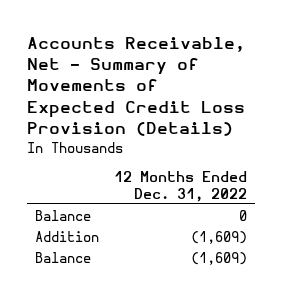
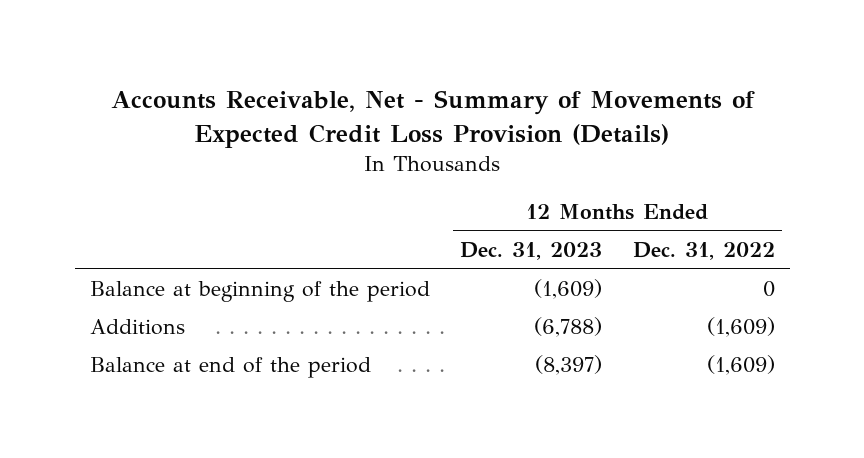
none -> [460,241,603,260] Dec. 31, 2023
[34,209,91,221] Balance -> [89,280,430,302] Balance at beginning of the period
[34,230,99,242] Addition -> [89,318,185,335] Additions
[34,251,91,263] Balance -> [89,356,371,378] Balance at end of the period

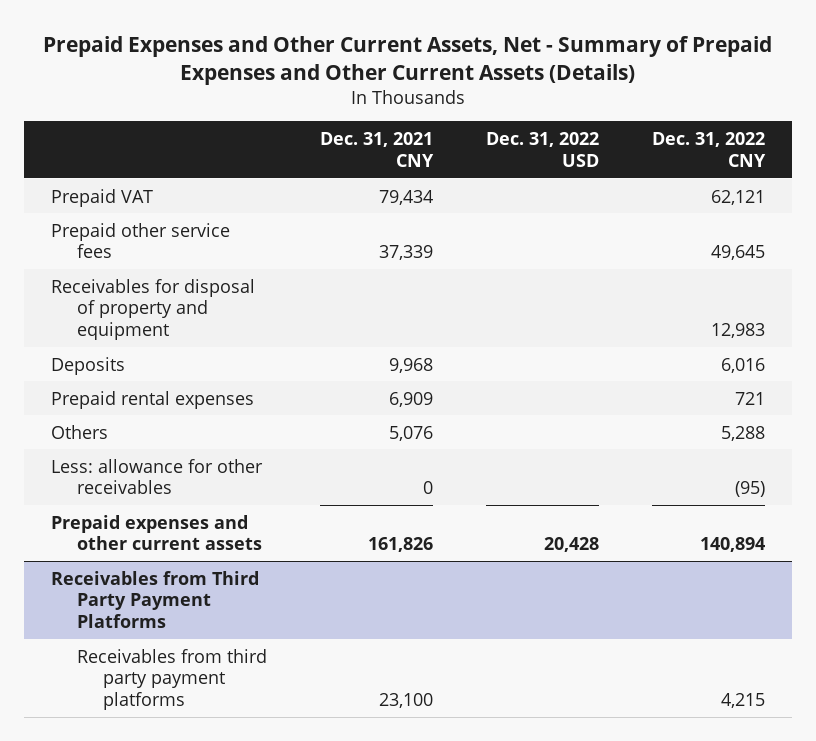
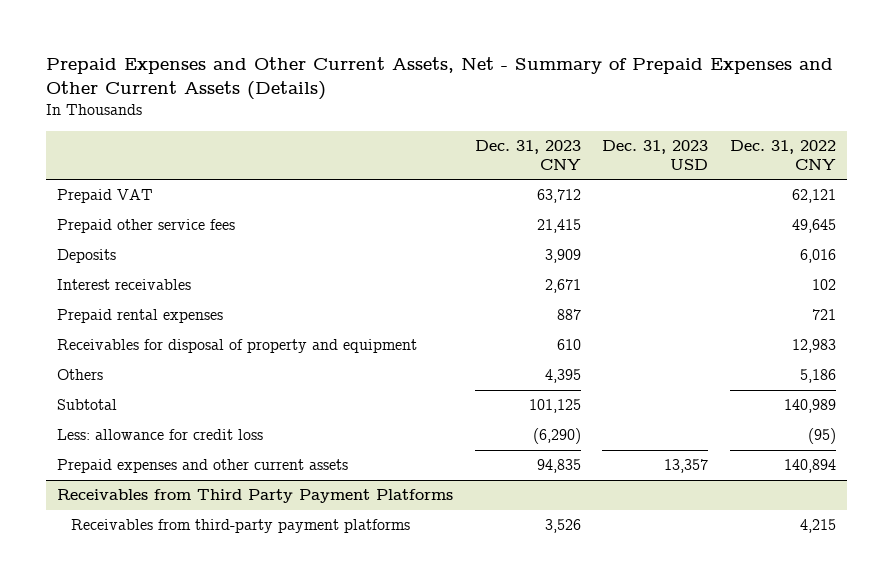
[319,132,434,167] Dec. 31, 2021 CNY -> none
[486,132,600,167] Dec. 31, 2022 USD -> none
none -> [474,139,581,170] Dec. 31, 2023 CNY
none -> [602,139,709,170] Dec. 31, 2023 USD
none -> [57,279,192,291] Interest receivables
[50,278,255,341] Receivables for disposal of property and equipment -> [57,339,418,354] Receivables for disposal of property and equipment
[721,425,766,441] 5,288 -> [799,369,836,384] 5,186
none -> [57,399,118,411] Subtotal
[50,458,263,495] Less: allowance for other receivables -> [57,429,264,441] Less: allowance for credit loss
[76,648,267,711] Receivables from third party payment platforms -> [71,519,411,534] Receivables from third-party payment platforms

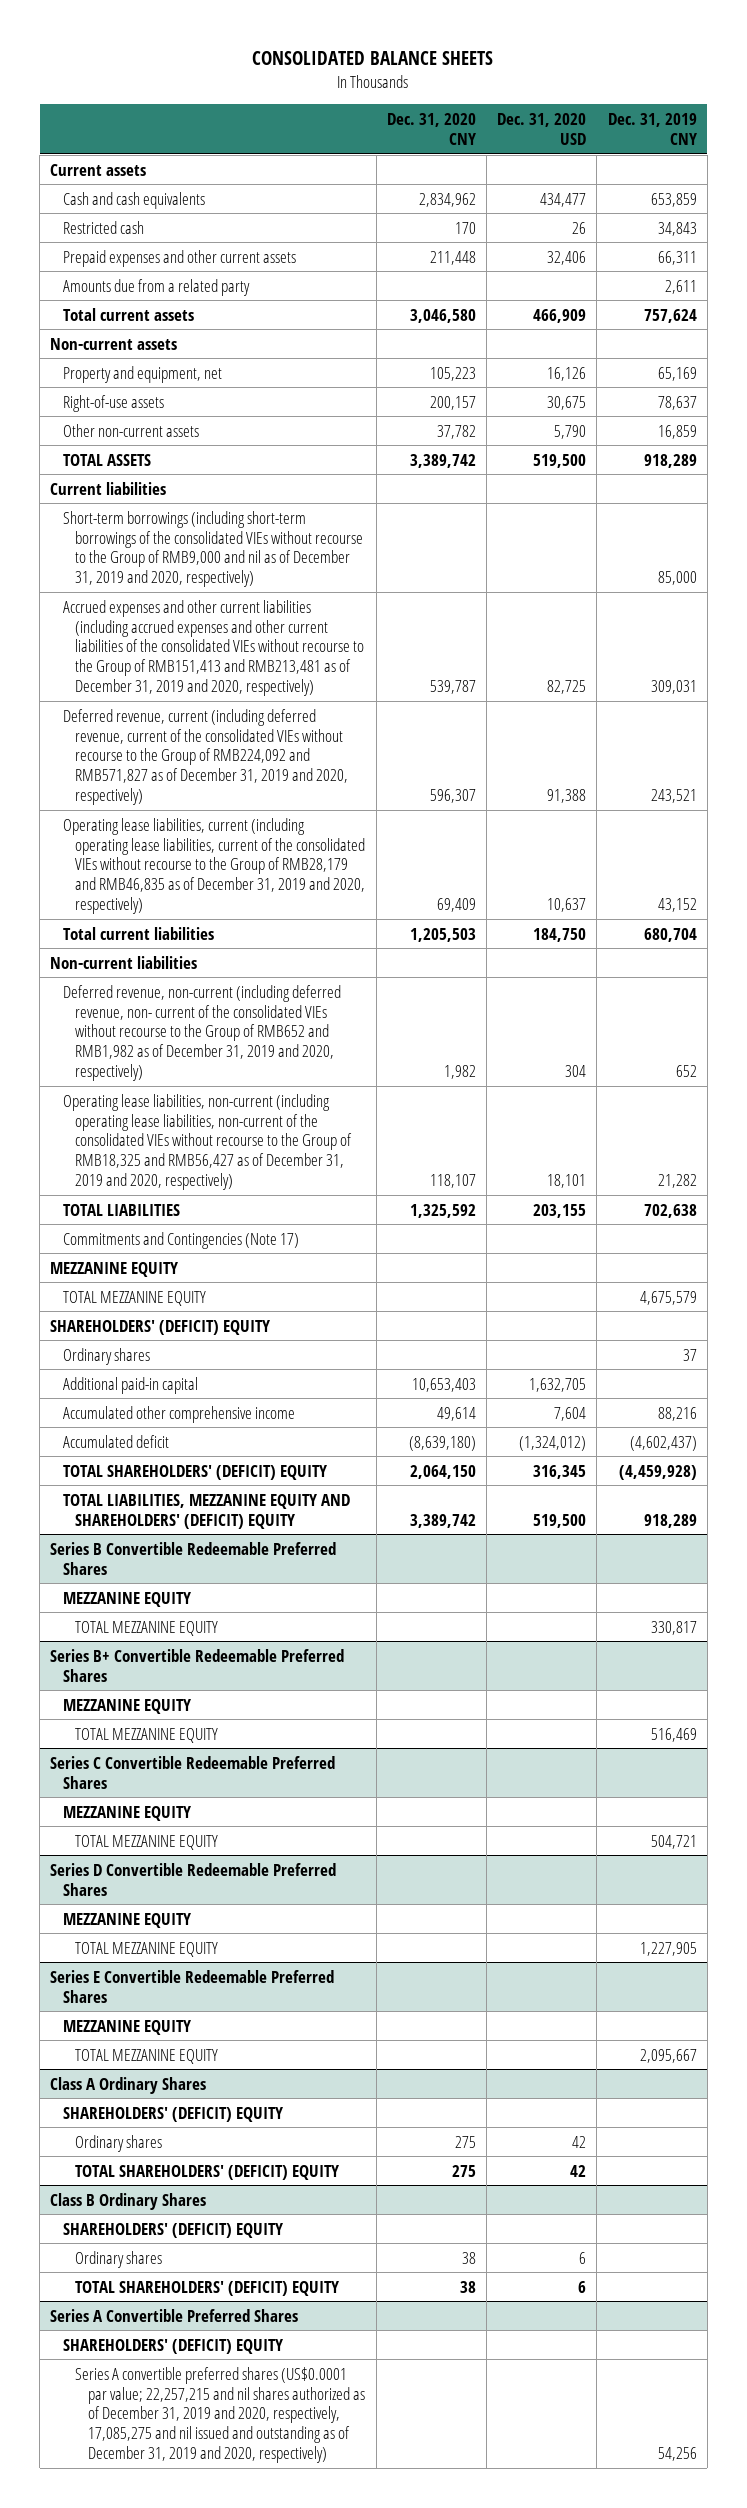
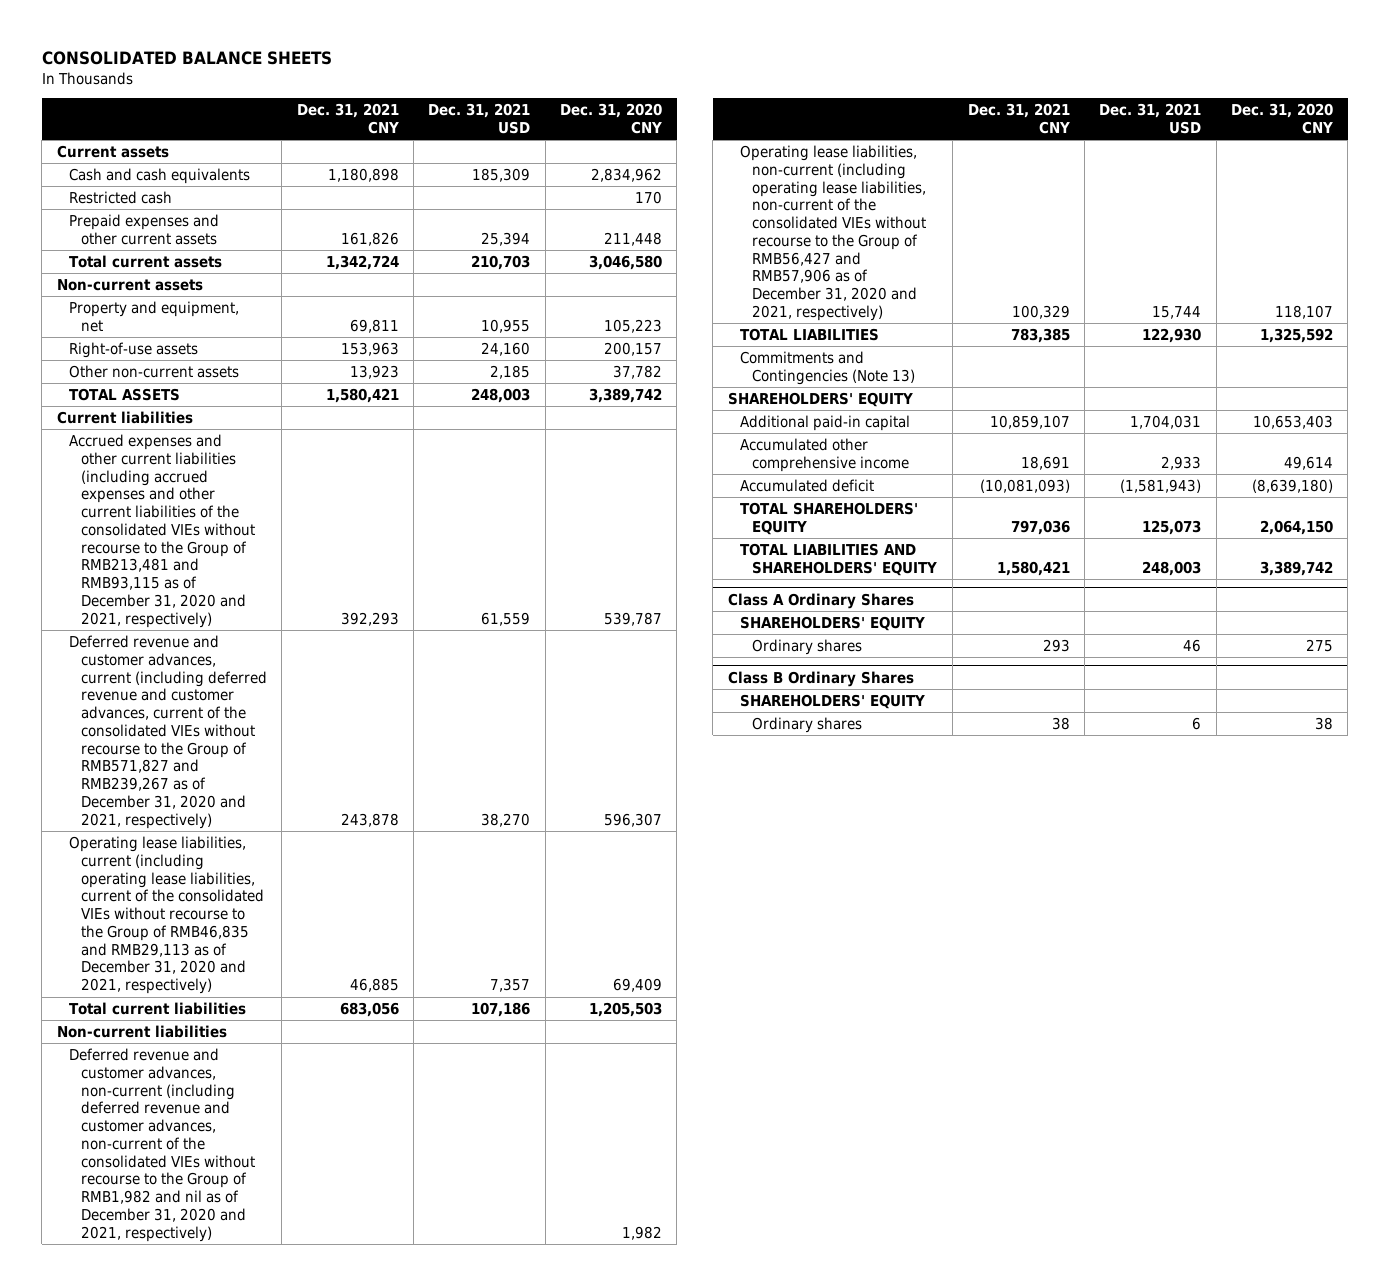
[497,112,587,145] Dec. 31, 2020 USD -> none
[607,112,697,145] Dec. 31, 2019 CNY -> none
none -> [296,103,399,135] Dec. 31, 2021 CNY
none -> [428,103,531,135] Dec. 31, 2021 USD
[62,278,250,296] Amounts due from a related party -> none
[62,510,364,588] Short-term borrowings (including short-term borrowings of the consolidated VIEs without recourse to the Group of RMB9,000 and nil as of December 31, 2019 and 2020, respectively) -> none
[62,599,365,697] Accrued expenses and other current liabilities (including accrued expenses and other current liabilities of the consolidated VIEs without recourse to the Group of RMB151,413 and RMB213,481 as of December 31, 2019 and 2020, respectively) -> [68,433,255,628] Accrued expenses and other current liabilities (including accrued expenses and other current liabilities of the consolidated VIEs without recourse to the Group of RMB213,481 and RMB93,115 as of December 31, 2020 and 2021, respectively)
[62,708,349,806] Deferred revenue, current (including deferred revenue, current of the consolidated VIEs without recourse to the Group of RMB224,092 and RMB571,827 as of December 31, 2019 and 2020, respectively) -> [68,634,267,829] Deferred revenue and customer advances, current (including deferred revenue and customer advances, current of the consolidated VIEs without recourse to the Group of RMB571,827 and RMB239,267 as of December 31, 2020 and 2021, respectively)
[62,817,366,915] Operating lease liabilities, current (including operating lease liabilities, current of the consolidated VIEs without recourse to the Group of RMB28,179 and RMB46,835 as of December 31, 2019 and 2020, respectively) -> [68,835,264,995] Operating lease liabilities, current (including operating lease liabilities, current of the consolidated VIEs without recourse to the Group of RMB46,835 and RMB29,113 as of December 31, 2020 and 2021, respectively)
[62,984,341,1082] Deferred revenue, non-current (including deferred revenue, non- current of the consolidated VIEs without recourse to the Group of RMB652 and RMB1,982 as of December 31, 2019 and 2020, respectively) -> [68,1047,255,1242] Deferred revenue and customer advances, non-current (including deferred revenue and customer advances, non-current of the consolidated VIEs without recourse to the Group of RMB1,982 and nil as of December 31, 2020 and 2021, respectively)
[62,1093,353,1191] Operating lease liabilities, non-current (including operating lease liabilities, non-current of the consolidated VIEs without recourse to the Group of RMB18,325 and RMB56,427 as of December 31, 2019 and 2020, respectively) -> [739,144,926,322] Operating lease liabilities, non-current (including operating lease liabilities, non-current of the consolidated VIEs without recourse to the Group of RMB56,427 and RMB57,906 as of December 31, 2020 and 2021, respectively)
[50,1261,179,1277] MEZZANINE EQUITY -> none
[62,1290,206,1306] TOTAL MEZZANINE EQUITY -> none
[62,1347,150,1365] Ordinary shares -> none
[62,1231,299,1249] Commitments and Contingencies (Note 17) -> [739,350,915,385] Commitments and Contingencies (Note 13)
[50,1319,271,1335] SHAREHOLDERS' (DEFICIT) EQUITY -> [727,391,913,407] SHAREHOLDERS' EQUITY
[50,1541,337,1575] Series B Convertible Redeemable Preferred Shares -> none
[62,1591,191,1607] MEZZANINE EQUITY -> none
[75,1620,219,1636] TOTAL MEZZANINE EQUITY -> none
[50,1648,345,1682] Series B+ Convertible Redeemable Preferred Shares -> none
[62,1698,191,1714] MEZZANINE EQUITY -> none
[75,1727,219,1743] TOTAL MEZZANINE EQUITY -> none
[50,1755,336,1789] Series C Convertible Redeemable Preferred Shares -> none
[62,1805,191,1821] MEZZANINE EQUITY -> none
[75,1834,219,1850] TOTAL MEZZANINE EQUITY -> none
[50,1862,337,1896] Series D Convertible Redeemable Preferred Shares -> none
[62,1912,191,1928] MEZZANINE EQUITY -> none
[75,1941,219,1957] TOTAL MEZZANINE EQUITY -> none
[50,1969,335,2003] Series E Convertible Redeemable Preferred Shares -> none
[62,2019,191,2035] MEZZANINE EQUITY -> none
[75,2048,219,2064] TOTAL MEZZANINE EQUITY -> none
[62,1464,327,1480] TOTAL SHAREHOLDERS' (DEFICIT) EQUITY -> [739,501,918,535] TOTAL SHAREHOLDERS' EQUITY
[62,1493,350,1529] TOTAL LIABILITIES, MEZZANINE EQUITY AND SHAREHOLDERS' (DEFICIT) EQUITY -> [739,542,937,576] TOTAL LIABILITIES AND SHAREHOLDERS' EQUITY
[62,2106,283,2122] SHAREHOLDERS' (DEFICIT) EQUITY -> [739,615,925,631] SHAREHOLDERS' EQUITY
[75,2164,340,2180] TOTAL SHAREHOLDERS' (DEFICIT) EQUITY -> none
[62,2222,283,2238] SHAREHOLDERS' (DEFICIT) EQUITY -> [739,693,925,709] SHAREHOLDERS' EQUITY
[75,2280,340,2296] TOTAL SHAREHOLDERS' (DEFICIT) EQUITY -> none
[50,2308,299,2322] Series A Convertible Preferred Shares -> none
[62,2338,283,2354] SHAREHOLDERS' (DEFICIT) EQUITY -> none
[75,2366,365,2464] Series A convertible preferred shares (US$0.0001 par value; 22,257,215 and nil shares authorized as of December 31, 2019 and 2020, respectively, 17,085,275 and nil issued and outstanding as of December 31, 2019 and 2020, respectively) -> none

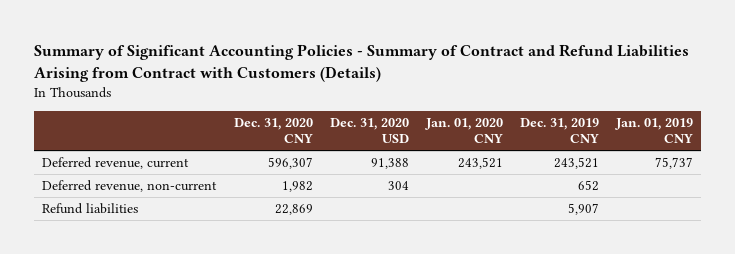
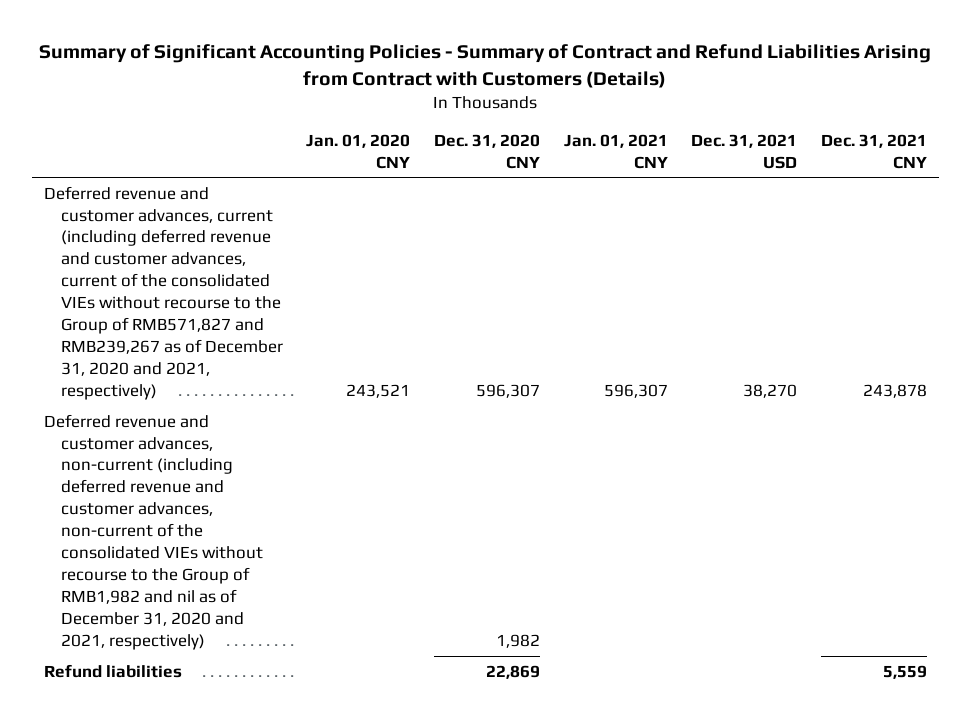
[329,117,409,144] Dec. 31, 2020 USD -> none
[519,117,599,144] Dec. 31, 2019 CNY -> none
[614,117,693,144] Jan. 01, 2019 CNY -> none
none -> [563,133,668,169] Jan. 01, 2021 CNY
none -> [691,133,798,169] Dec. 31, 2021 USD
none -> [820,133,927,169] Dec. 31, 2021 CNY
[42,156,190,169] Deferred revenue, current -> [43,185,283,401] Deferred revenue and customer advances, current (including deferred revenue and customer advances, current of the consolidated VIEs without recourse to the Group of RMB571,827 and RMB239,267 as of December 31, 2020 and 2021, respectively)
[42,179,218,192] Deferred revenue, non-current -> [43,413,263,651] Deferred revenue and customer advances, non-current (including deferred revenue and customer advances, non-current of the consolidated VIEs without recourse to the Group of RMB1,982 and nil as of December 31, 2020 and 2021, respectively)

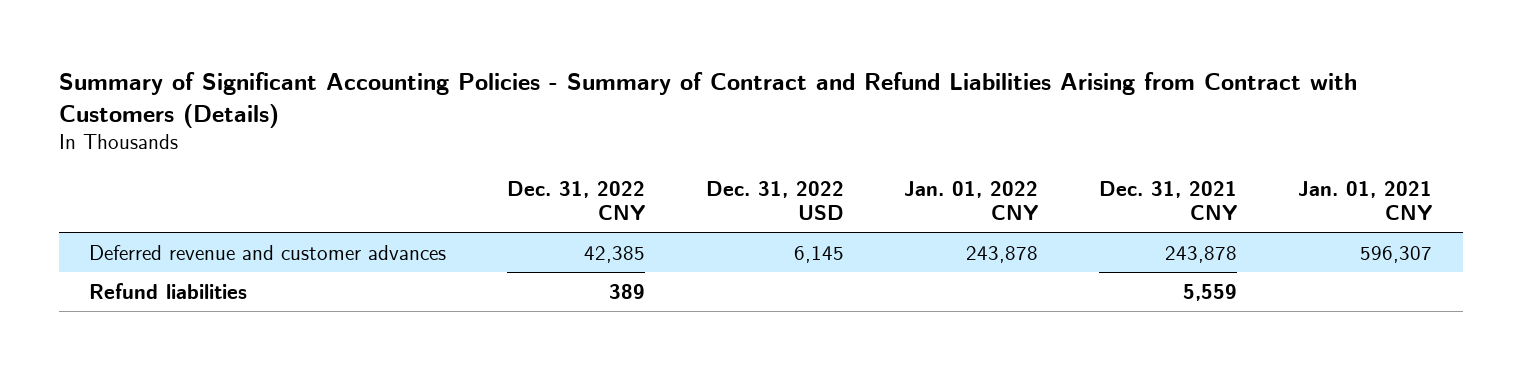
[306,133,411,169] Jan. 01, 2020 CNY -> none
[433,133,540,169] Dec. 31, 2020 CNY -> none
[691,133,798,169] Dec. 31, 2021 USD -> none
none -> [506,181,645,220] Dec. 31, 2022 CNY
none -> [705,181,844,220] Dec. 31, 2022 USD
none -> [904,181,1039,220] Jan. 01, 2022 CNY
[43,413,263,651] Deferred revenue and customer advances, non-current (including deferred revenue and customer advances, non-current of the consolidated VIEs without recourse to the Group of RMB1,982 and nil as of December 31, 2020 and 2021, respectively) -> none
[43,185,283,401] Deferred revenue and customer advances, current (including deferred revenue and customer advances, current of the consolidated VIEs without recourse to the Group of RMB571,827 and RMB239,267 as of December 31, 2020 and 2021, respectively) -> [88,244,446,260] Deferred revenue and customer advances

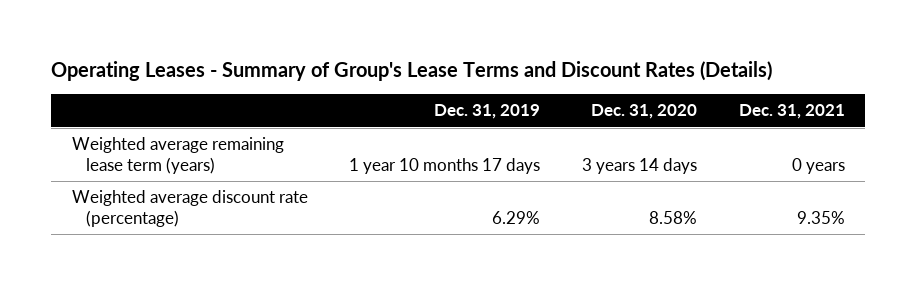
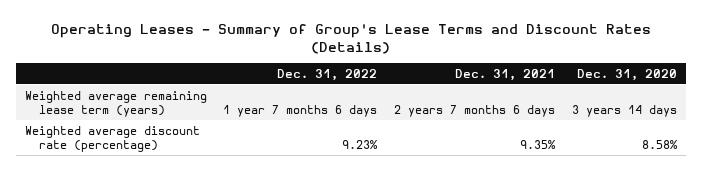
[434,104,541,120] Dec. 31, 2019 -> none
none -> [277,68,378,81] Dec. 31, 2022
[791,157,845,174] 0 years -> [394,104,556,117] 2 years 7 months 6 days

